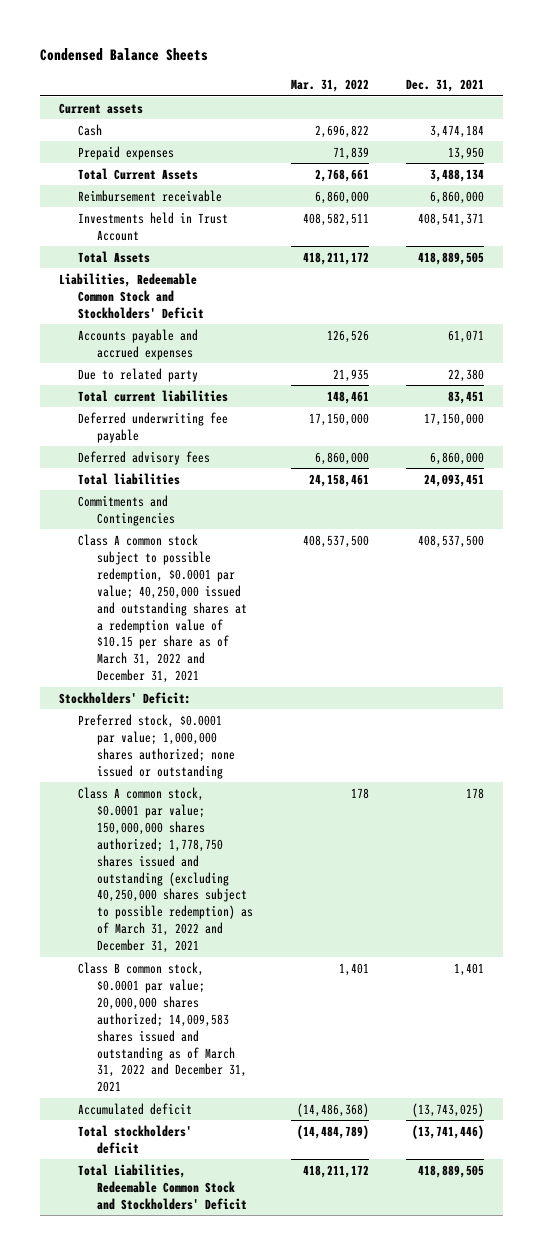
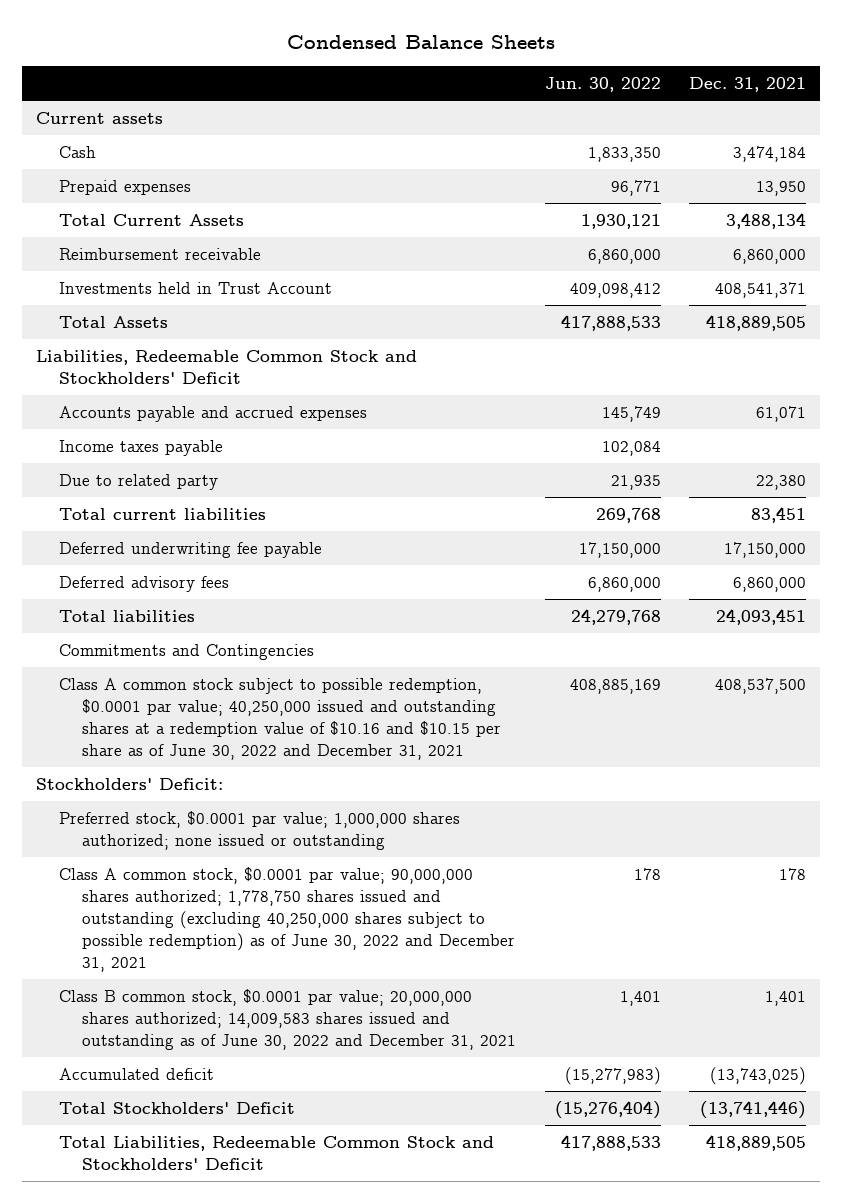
[290,79,369,93] Mar. 31, 2022 -> none
none -> [544,77,661,93] Jun. 30, 2022
none -> [59,440,224,457] Income taxes payable
[77,533,247,684] Class A common stock subject to possible redemption, $0.0001 par value; 40,250,000 issued and outstanding shares at a redemption value of $10.15 per share as of March 31, 2022 and December 31, 2021 -> [59,678,502,760] Class A common stock subject to possible redemption, $0.0001 par value; 40,250,000 issued and outstanding shares at a redemption value of $10.16 and $10.15 per share as of June 30, 2022 and December 31, 2021
[77,786,253,954] Class A common stock, $0.0001 par value; 150,000,000 shares authorized; 1,778,750 shares issued and outstanding (excluding 40,250,000 shares subject to possible redemption) as of March 31, 2022 and December 31, 2021 -> [59,867,516,972] Class A common stock, $0.0001 par value; 90,000,000 shares authorized; 1,778,750 shares issued and outstanding (excluding 40,250,000 shares subject to possible redemption) as of June 30, 2022 and December 31, 2021
[77,961,247,1093] Class B common stock, $0.0001 par value; 20,000,000 shares authorized; 14,009,583 shares issued and outstanding as of March 31, 2022 and December 31, 2021 -> [59,989,517,1050] Class B common stock, $0.0001 par value; 20,000,000 shares authorized; 14,009,583 shares issued and outstanding as of June 30, 2022 and December 31, 2021
[77,1124,192,1154] Total stockholders' deficit -> [59,1102,296,1115] Total Stockholders' Deficit

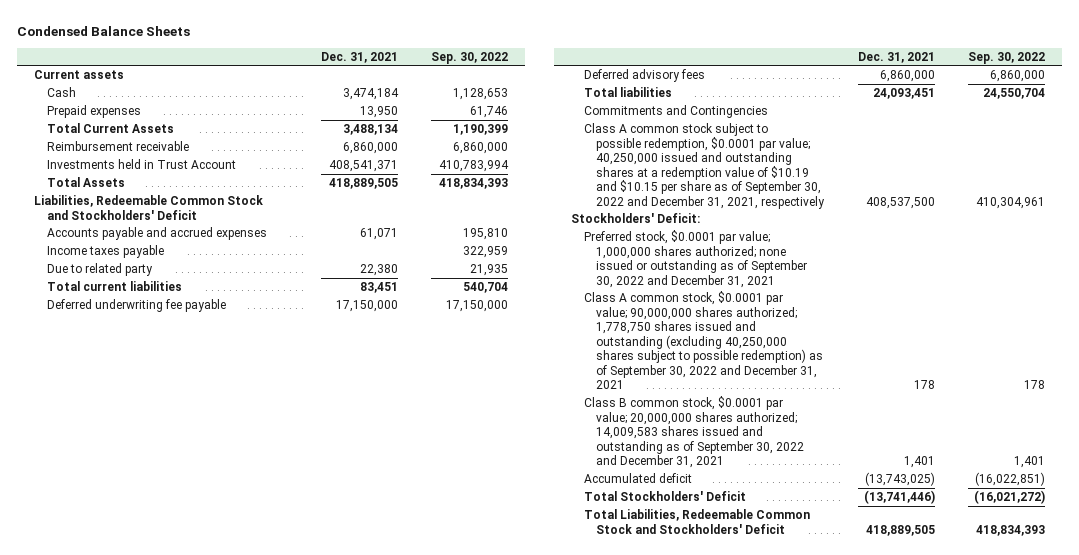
[544,77,661,93] Jun. 30, 2022 -> none
none -> [431,51,509,64] Sep. 30, 2022
[59,678,502,760] Class A common stock subject to possible redemption, $0.0001 par value; 40,250,000 issued and outstanding shares at a redemption value of $10.16 and $10.15 per share as of June 30, 2022 and December 31, 2021 -> [583,123,826,209] Class A common stock subject to possible redemption, $0.0001 par value; 40,250,000 issued and outstanding shares at a redemption value of $10.19 and $10.15 per share as of September 30, 2022 and December 31, 2021, respectively
[59,811,461,851] Preferred stock, $0.0001 par value; 1,000,000 shares authorized; none issued or outstanding -> [583,230,808,288] Preferred stock, $0.0001 par value; 1,000,000 shares authorized; none issued or outstanding as of September 30, 2022 and December 31, 2021
[59,867,516,972] Class A common stock, $0.0001 par value; 90,000,000 shares authorized; 1,778,750 shares issued and outstanding (excluding 40,250,000 shares subject to possible redemption) as of June 30, 2022 and December 31, 2021 -> [583,291,824,390] Class A common stock, $0.0001 par value; 90,000,000 shares authorized; 1,778,750 shares issued and outstanding (excluding 40,250,000 shares subject to possible redemption) as of September 30, 2022 and December 31, 2021
[59,989,517,1050] Class B common stock, $0.0001 par value; 20,000,000 shares authorized; 14,009,583 shares issued and outstanding as of June 30, 2022 and December 31, 2021 -> [583,396,805,469] Class B common stock, $0.0001 par value; 20,000,000 shares authorized; 14,009,583 shares issued and outstanding as of September 30, 2022 and December 31, 2021

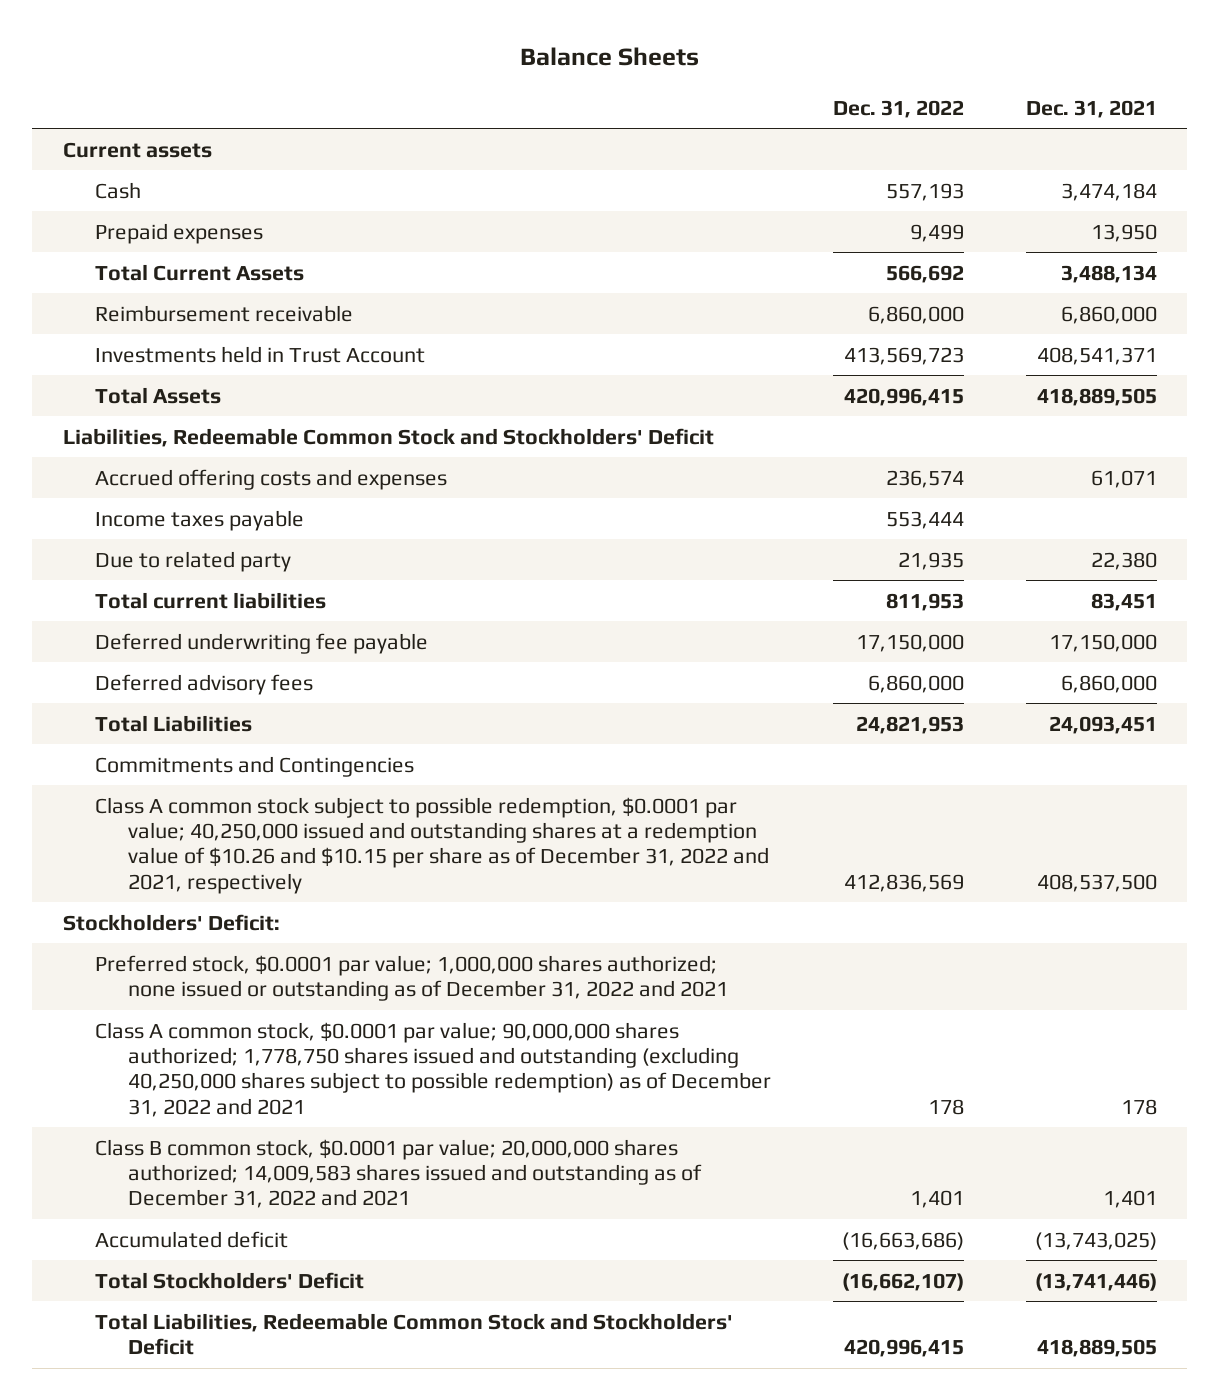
[17,25,191,36] Condensed Balance Sheets -> [519,47,699,67] Balance Sheets
[431,51,509,64] Sep. 30, 2022 -> none
none -> [832,99,964,118] Dec. 31, 2022
[46,227,267,241] Accounts payable and accrued expenses -> [95,468,448,490] Accrued offering costs and expenses
[583,87,672,98] Total liabilities -> [95,714,253,732] Total Liabilities
[583,123,826,209] Class A common stock subject to possible redemption, $0.0001 par value; 40,250,000 issued and outstanding shares at a redemption value of $10.19 and $10.15 per share as of September 30, 2022 and December 31, 2021, respectively -> [95,796,770,894] Class A common stock subject to possible redemption, $0.0001 par value; 40,250,000 issued and outstanding shares at a redemption value of $10.26 and $10.15 per share as of December 31, 2022 and 2021, respectively
[583,230,808,288] Preferred stock, $0.0001 par value; 1,000,000 shares authorized; none issued or outstanding as of September 30, 2022 and December 31, 2021 -> [95,954,729,1002] Preferred stock, $0.0001 par value; 1,000,000 shares authorized; none issued or outstanding as of December 31, 2022 and 2021
[583,291,824,390] Class A common stock, $0.0001 par value; 90,000,000 shares authorized; 1,778,750 shares issued and outstanding (excluding 40,250,000 shares subject to possible redemption) as of September 30, 2022 and December 31, 2021 -> [95,1021,772,1117] Class A common stock, $0.0001 par value; 90,000,000 shares authorized; 1,778,750 shares issued and outstanding (excluding 40,250,000 shares subject to possible redemption) as of December 31, 2022 and 2021
[583,396,805,469] Class B common stock, $0.0001 par value; 20,000,000 shares authorized; 14,009,583 shares issued and outstanding as of September 30, 2022 and December 31, 2021 -> [95,1138,703,1209] Class B common stock, $0.0001 par value; 20,000,000 shares authorized; 14,009,583 shares issued and outstanding as of December 31, 2022 and 2021

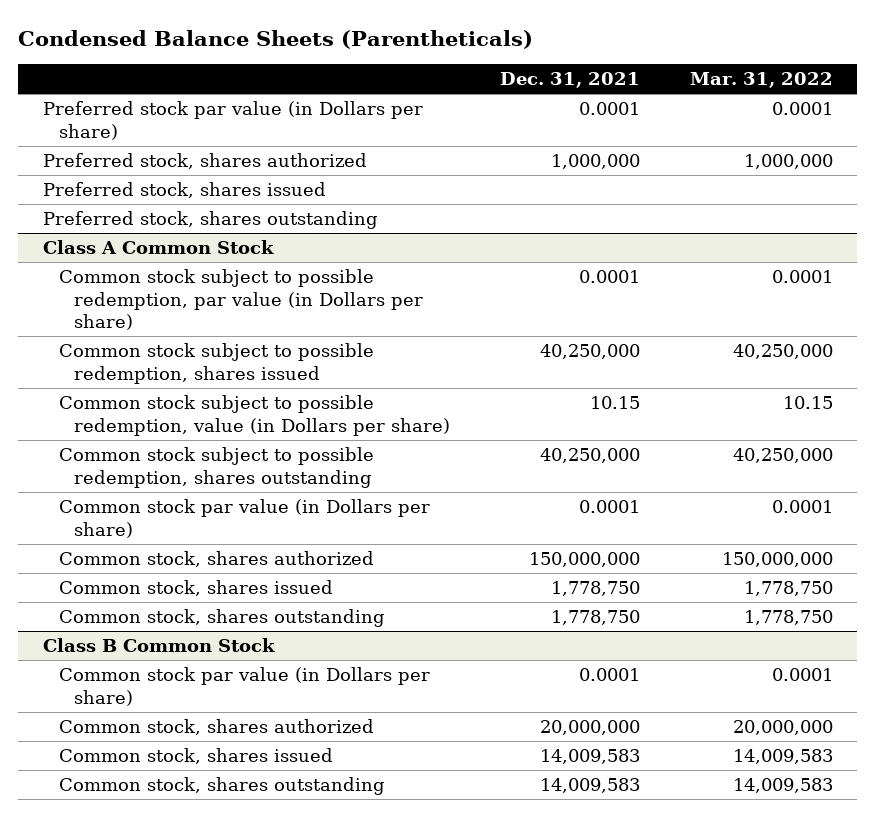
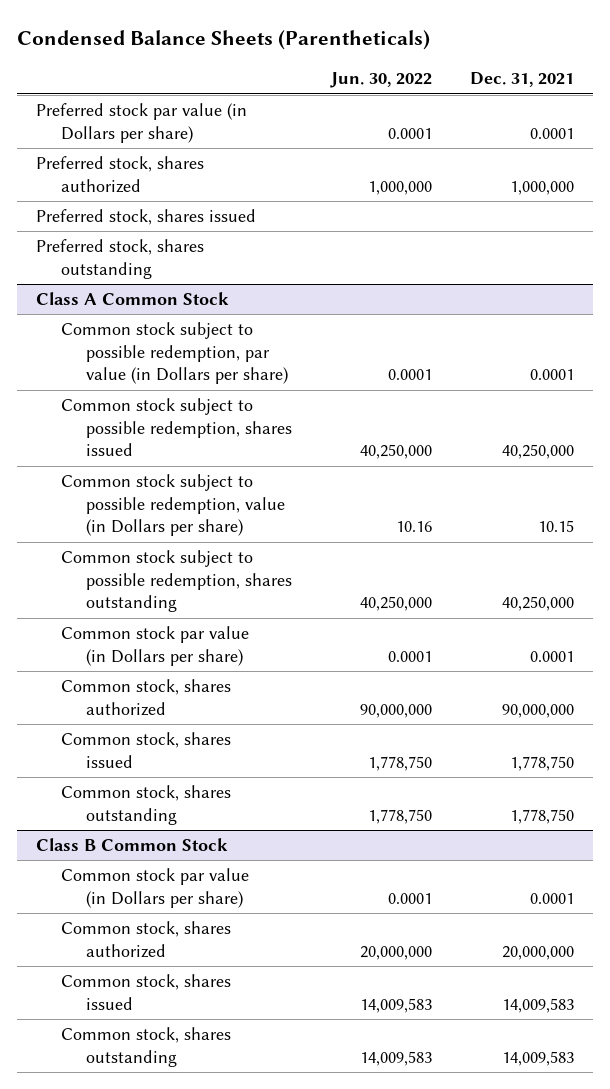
[689,72,833,89] Mar. 31, 2022 -> none
none -> [329,72,432,89] Jun. 30, 2022
[528,552,640,568] 150,000,000 -> [501,703,574,718] 90,000,000

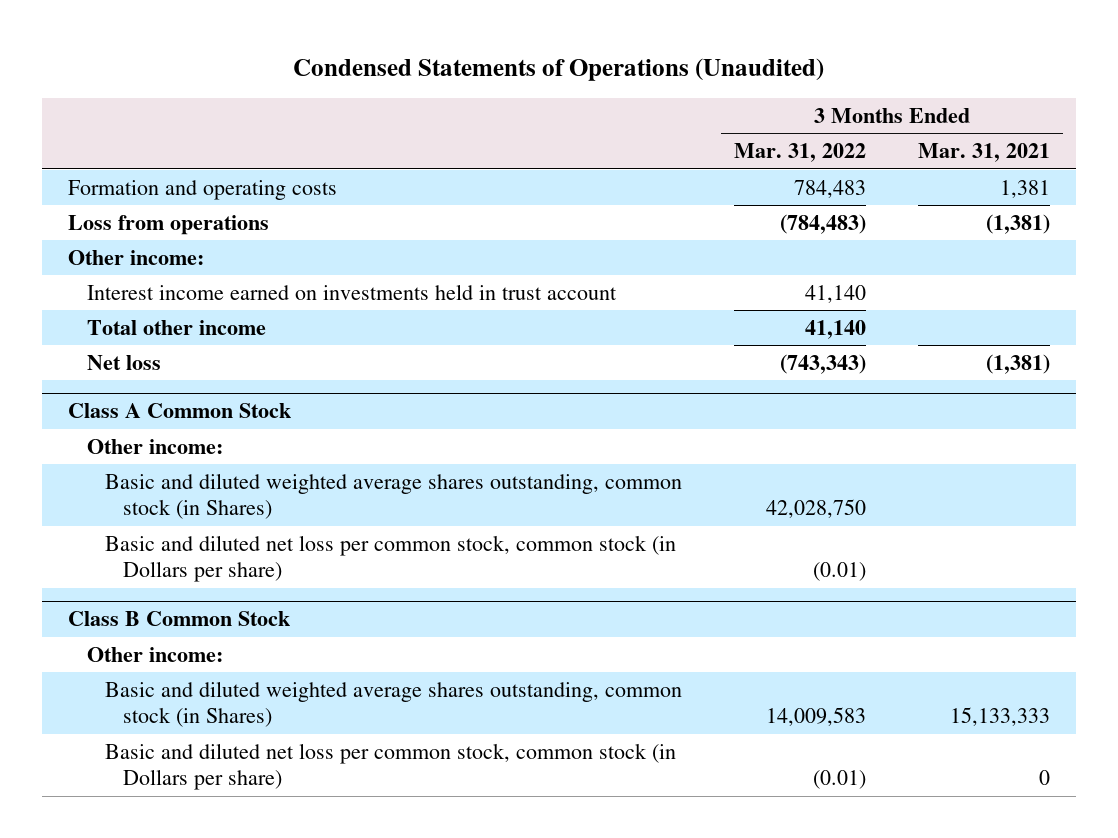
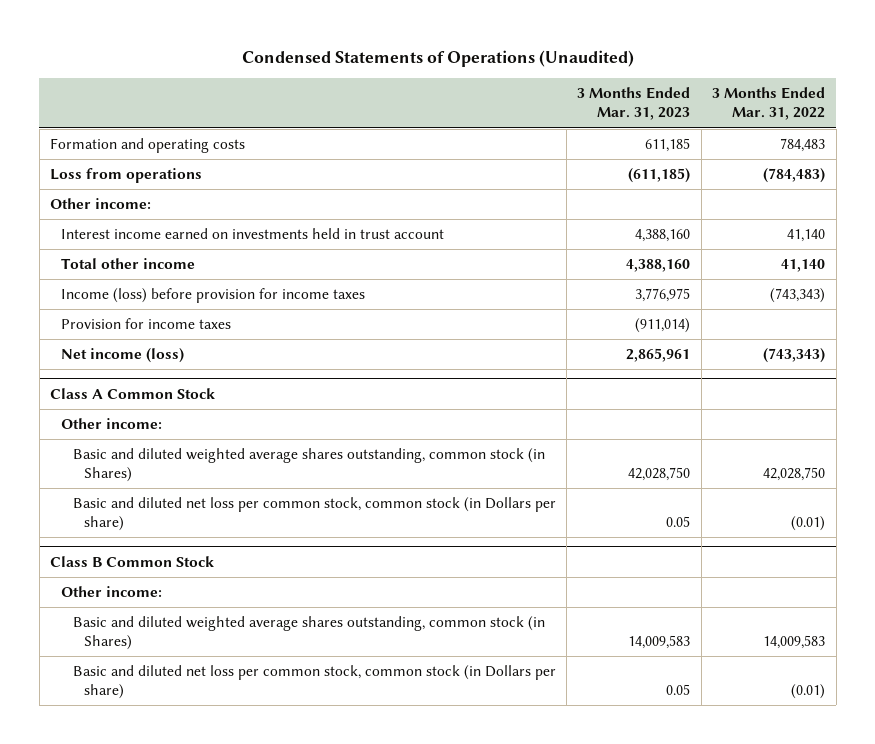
[917,143,1050,163] Mar. 31, 2021 -> none
none -> [577,87,691,121] 3 Months Ended Mar. 31, 2023
none -> [61,288,366,304] Income (loss) before provision for income taxes
none -> [61,318,232,330] Provision for income taxes
[86,354,161,370] Net loss -> [61,348,185,364] Net income (loss)

